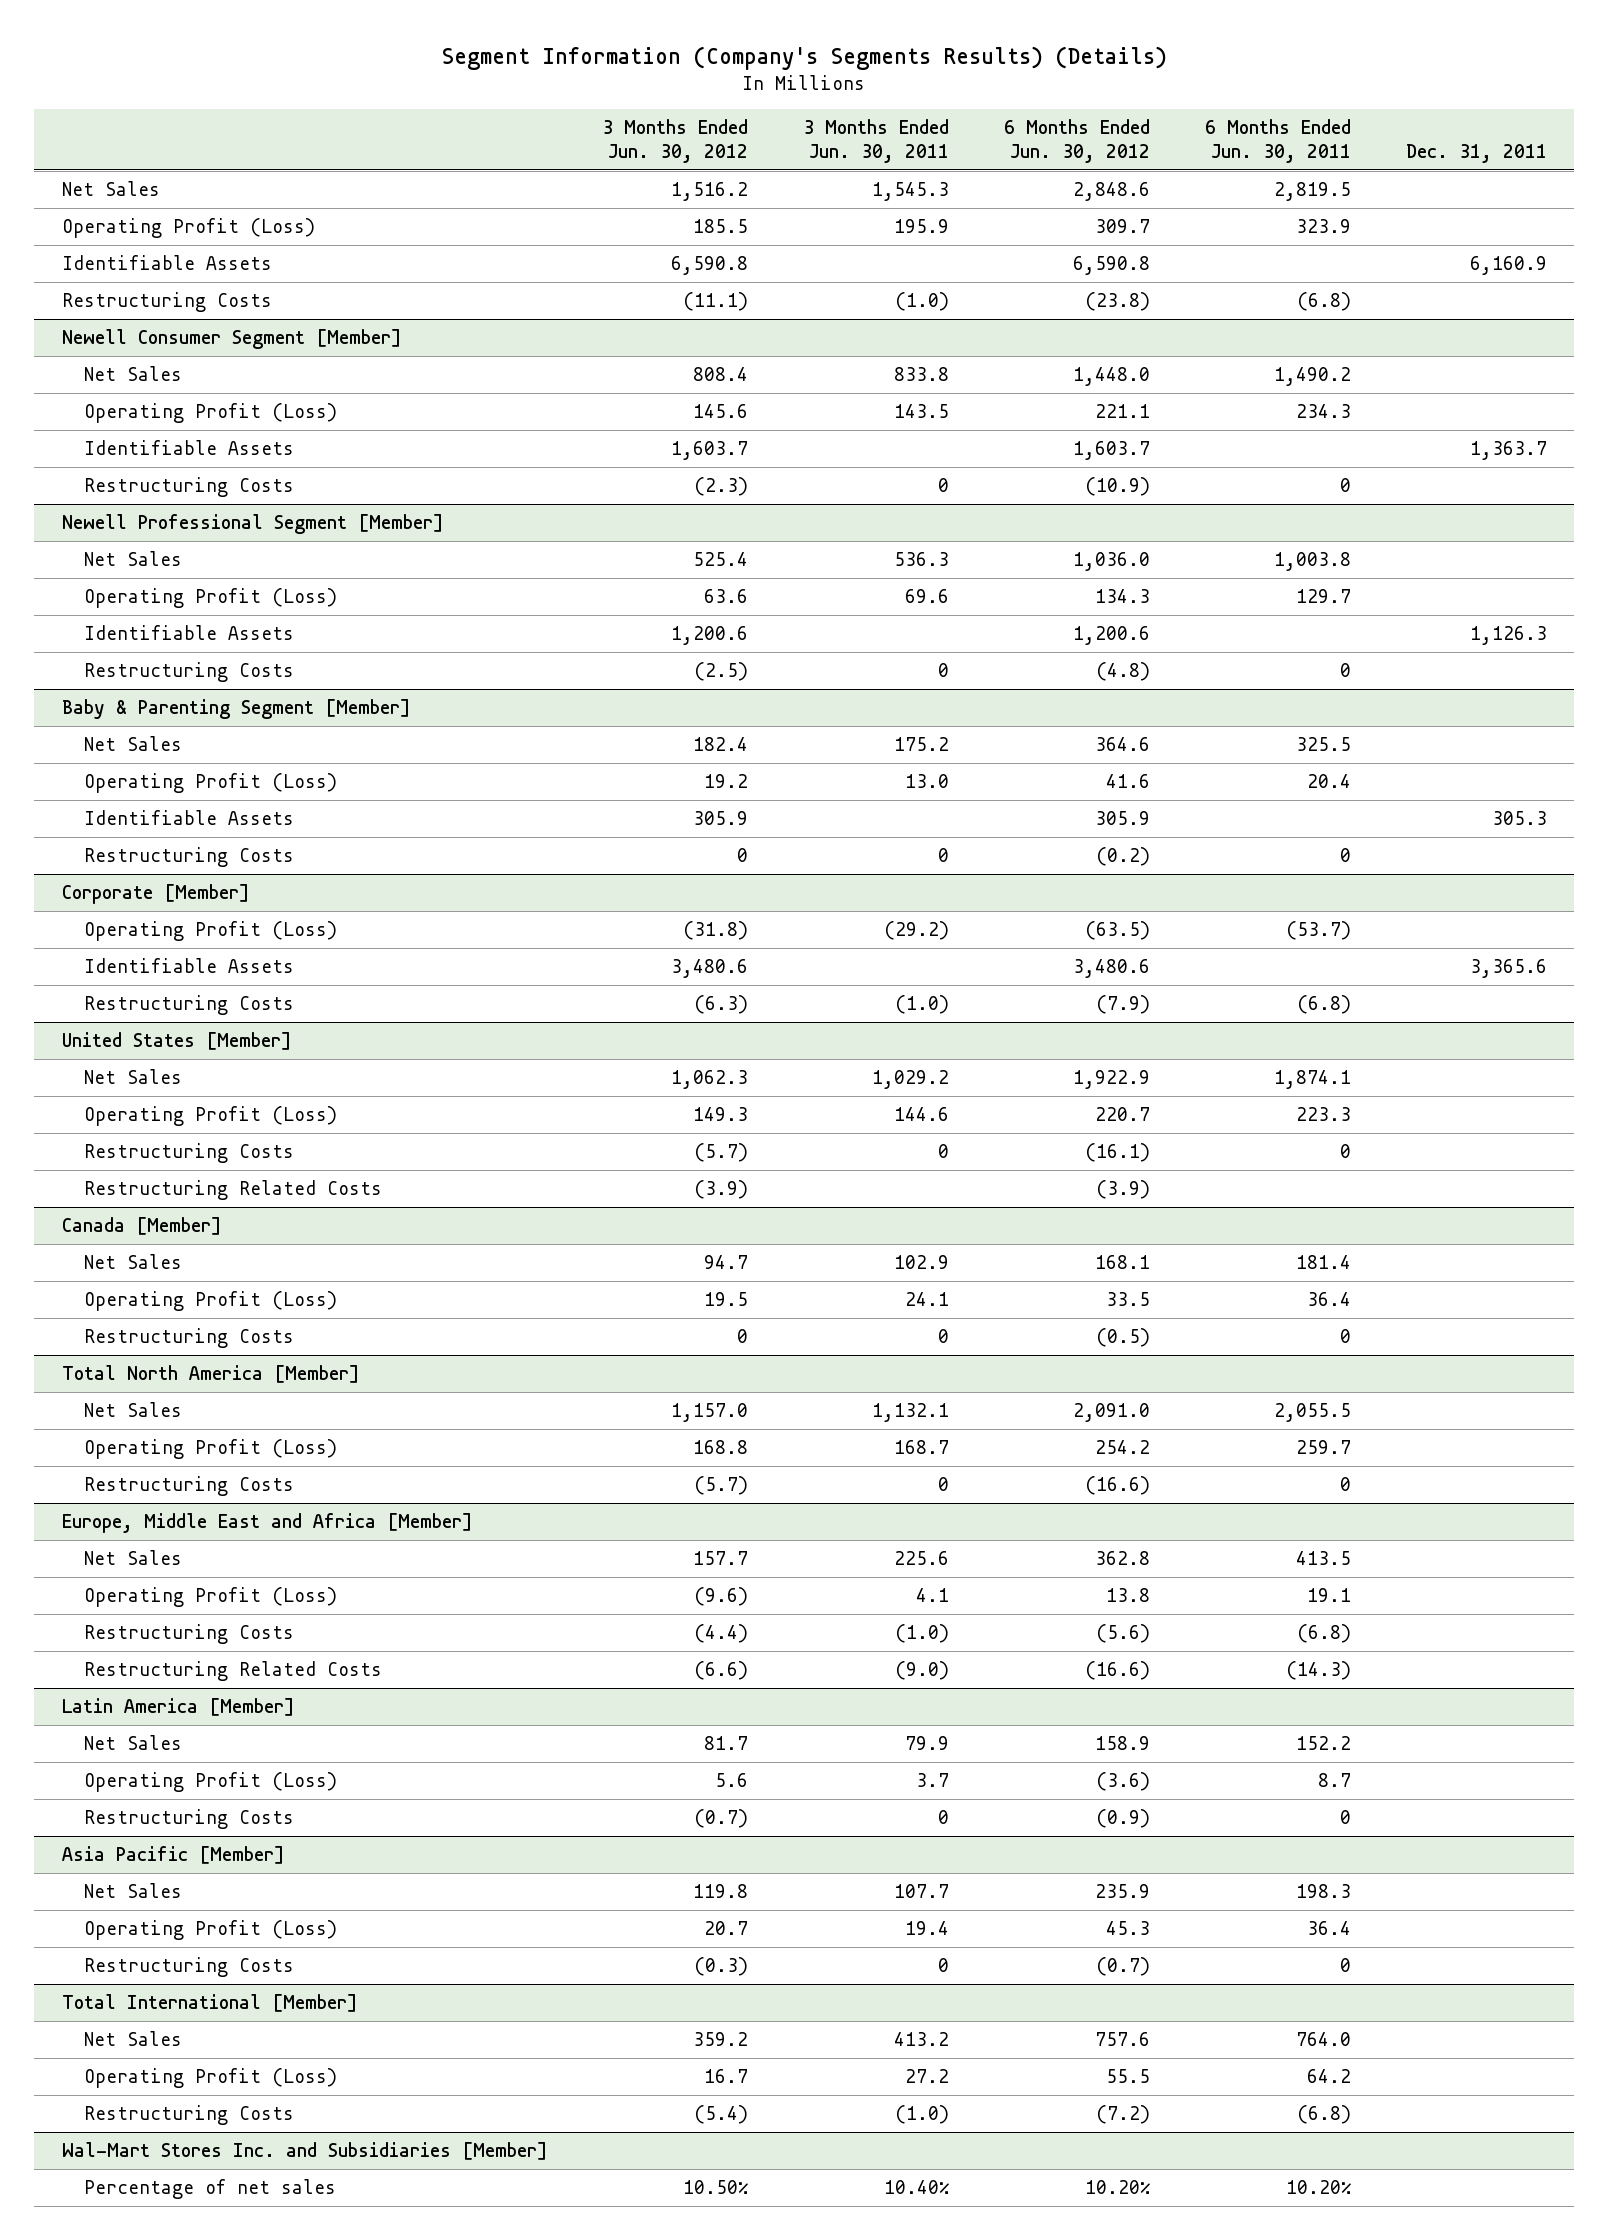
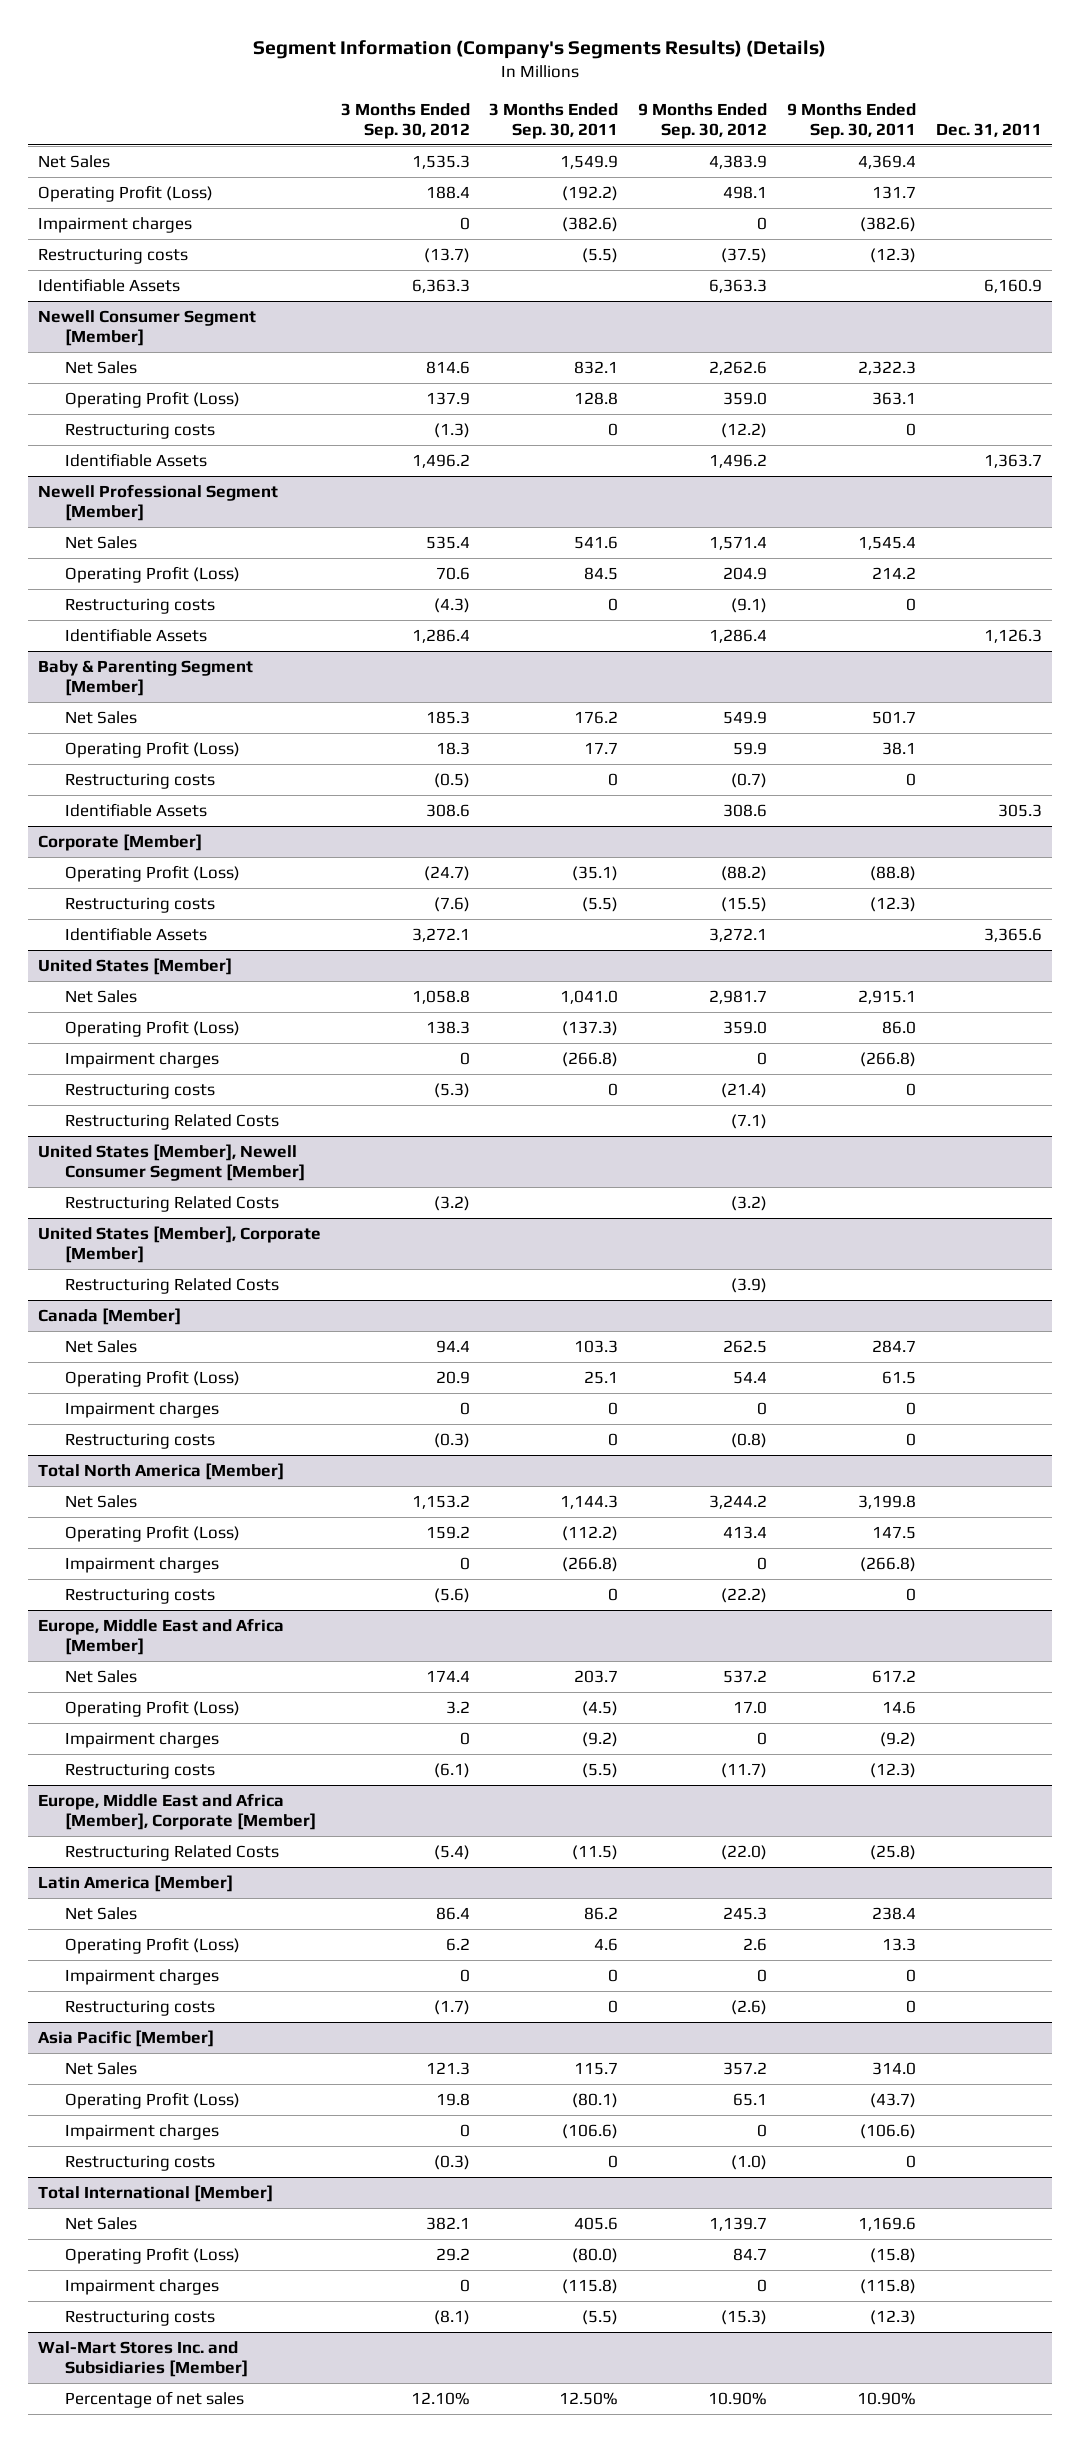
[602,119,749,163] 3 Months Ended Jun. 30, 2012 -> none
[803,119,950,163] 3 Months Ended Jun. 30, 2011 -> none
[1004,119,1151,163] 6 Months Ended Jun. 30, 2012 -> none
[1204,119,1351,163] 6 Months Ended Jun. 30, 2011 -> none
none -> [340,102,470,139] 3 Months Ended Sep. 30, 2012
none -> [489,102,619,139] 3 Months Ended Sep. 30, 2011
none -> [638,102,768,139] 9 Months Ended Sep. 30, 2012
none -> [787,102,917,139] 9 Months Ended Sep. 30, 2011
none -> [37,217,192,234] Impairment charges
none -> [37,248,188,265] Restructuring costs
[61,292,272,313] Restructuring Costs -> none
none -> [64,423,215,440] Restructuring costs
[84,477,295,498] Restructuring Costs -> none
none -> [64,598,215,615] Restructuring costs
[84,662,295,683] Restructuring Costs -> none
none -> [64,773,215,790] Restructuring costs
[84,847,295,868] Restructuring Costs -> none
none -> [64,897,215,914] Restructuring costs
[84,995,295,1016] Restructuring Costs -> none
none -> [64,1052,219,1069] Impairment charges
[84,1143,295,1164] Restructuring Costs -> [64,1083,215,1100] Restructuring costs
none -> [37,1144,305,1182] United States [Member], Newell Consumer Segment [Member]
none -> [64,1196,279,1213] Restructuring Related Costs
none -> [37,1226,321,1264] United States [Member], Corporate [Member]
none -> [64,1278,279,1295] Restructuring Related Costs
none -> [64,1402,219,1419] Impairment charges
[84,1328,295,1349] Restructuring Costs -> [64,1433,215,1450] Restructuring costs
none -> [64,1557,219,1574] Impairment charges
[84,1476,295,1497] Restructuring Costs -> [64,1588,215,1605] Restructuring costs
[84,1661,383,1682] Restructuring Related Costs -> none
none -> [64,1732,219,1749] Impairment charges
[84,1624,295,1645] Restructuring Costs -> [64,1763,215,1780] Restructuring costs
none -> [37,1793,316,1831] Europe, Middle East and Africa [Member], Corporate [Member]
none -> [64,1845,279,1862] Restructuring Related Costs
none -> [64,1969,219,1986] Impairment charges
[84,1809,295,1830] Restructuring Costs -> [64,2000,215,2017] Restructuring costs
none -> [64,2124,219,2141] Impairment charges
[84,1957,295,1978] Restructuring Costs -> [64,2155,215,2172] Restructuring costs
none -> [64,2279,219,2296] Impairment charges
[84,2105,295,2126] Restructuring Costs -> [64,2310,215,2327] Restructuring costs

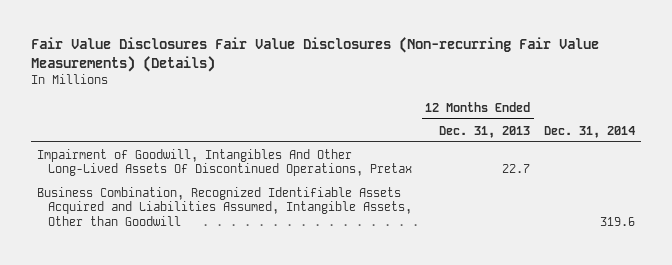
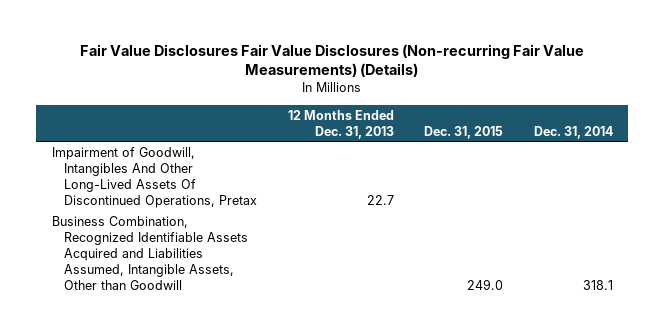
none -> [424,126,504,140] Dec. 31, 2015
[599,217,635,227] 319.6 -> [583,280,614,291] 318.1

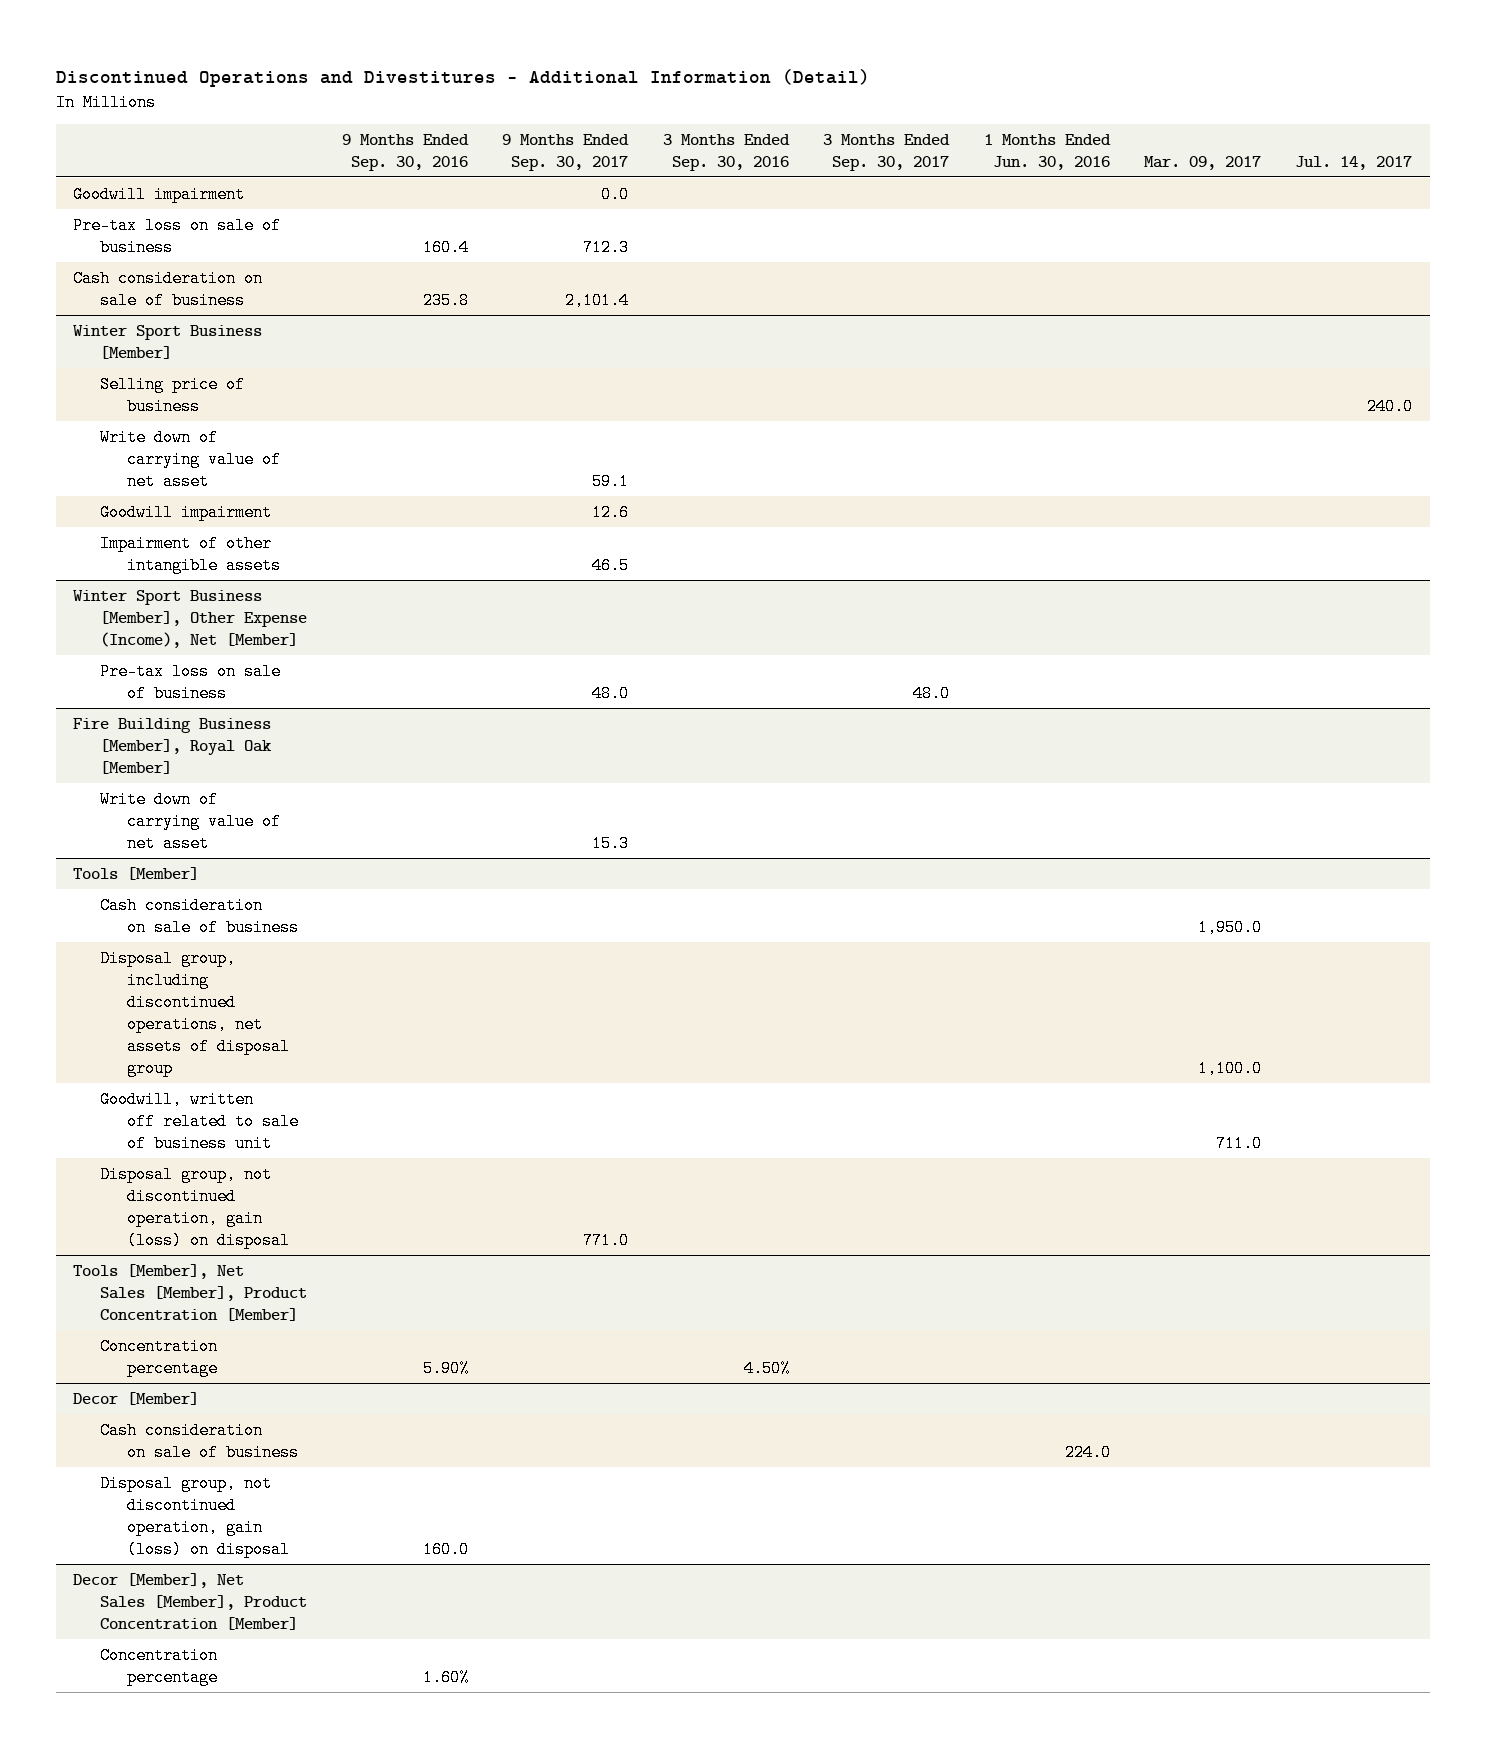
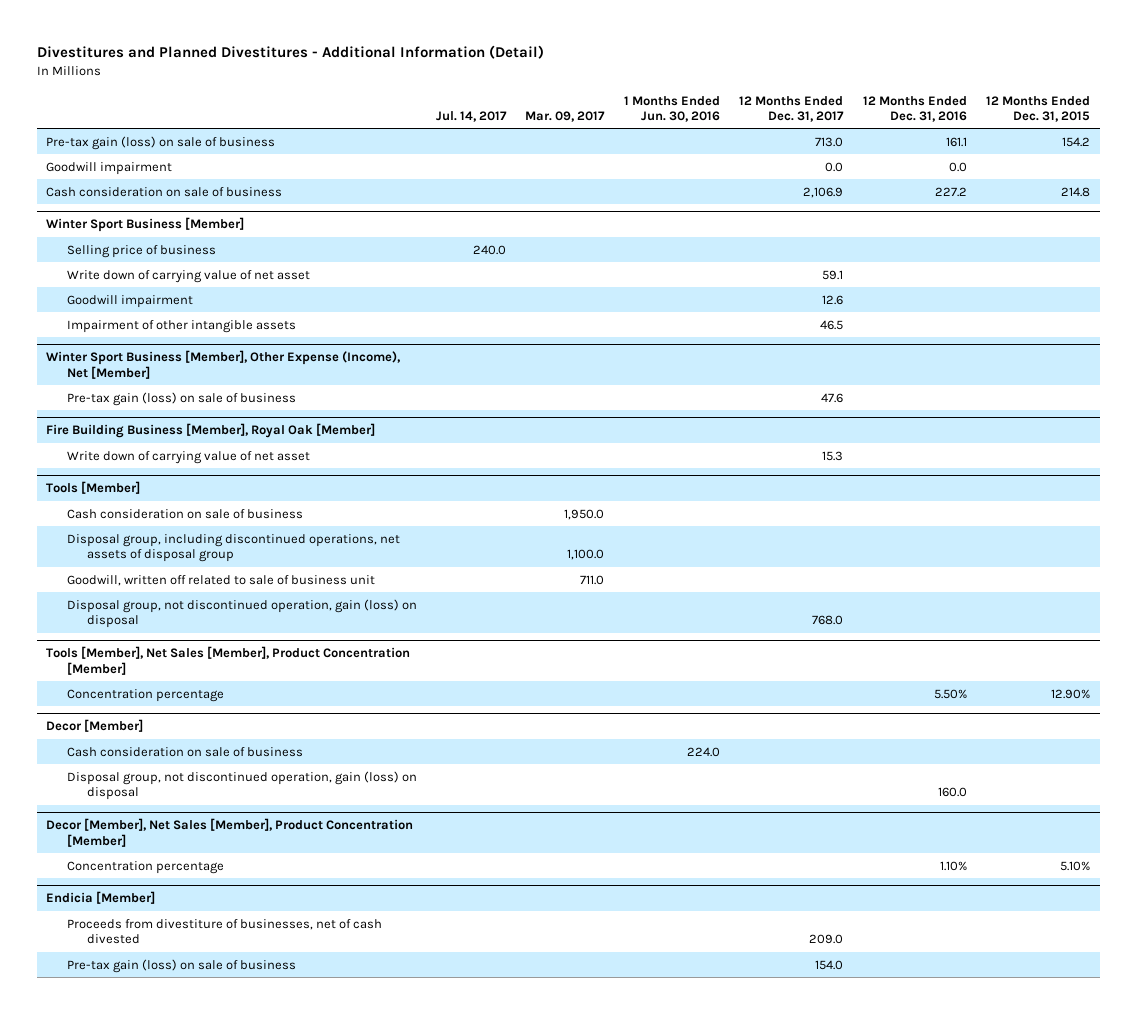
[56,69,871,88] Discontinued Operations and Divestitures - Additional Information (Detail) -> [36,44,544,59] Divestitures and Planned Divestitures - Additional Information (Detail)
[341,133,469,171] 9 Months Ended Sep. 30, 2016 -> none
[502,133,630,171] 9 Months Ended Sep. 30, 2017 -> none
[662,133,790,171] 3 Months Ended Sep. 30, 2016 -> none
[823,133,951,171] 3 Months Ended Sep. 30, 2017 -> none
none -> [739,95,845,122] 12 Months Ended Dec. 31, 2017
none -> [862,95,967,122] 12 Months Ended Dec. 31, 2016
none -> [986,95,1091,122] 12 Months Ended Dec. 31, 2015
none -> [46,135,276,150] Pre-tax gain (loss) on sale of business
[73,216,282,256] Pre-tax loss on sale of business -> none
[100,662,282,702] Pre-tax loss on sale of business -> [66,391,296,406] Pre-tax gain (loss) on sale of business
none -> [46,891,156,905] Endicia [Member]
none -> [66,918,382,945] Proceeds from divestiture of businesses, net of cash divested
none -> [66,958,296,973] Pre-tax gain (loss) on sale of business

